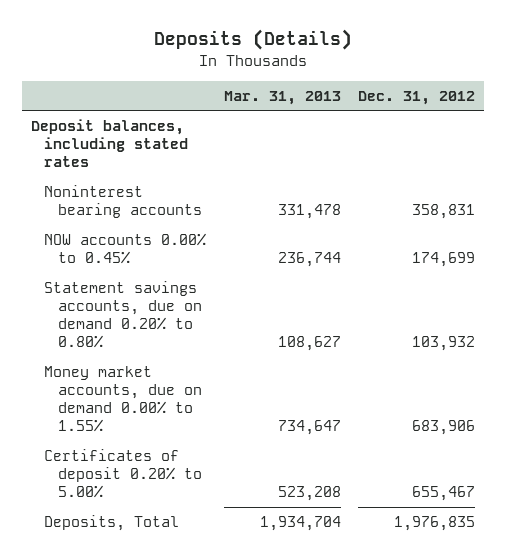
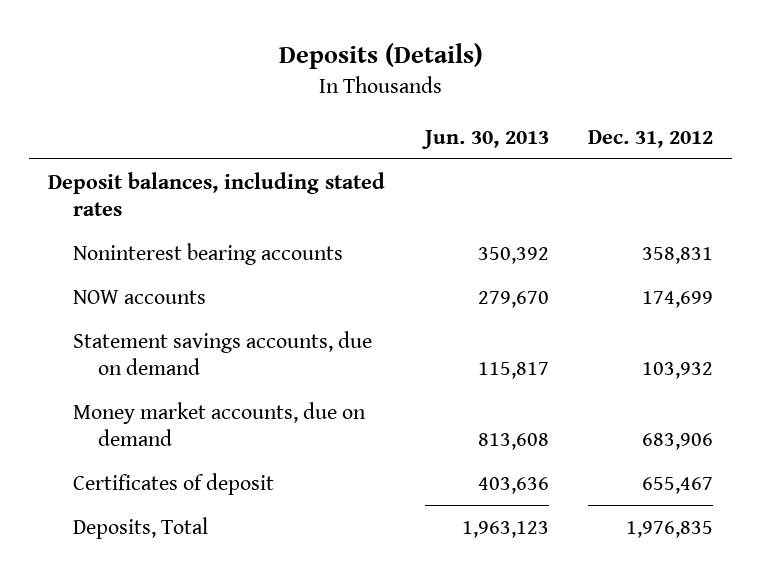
[223,90,341,105] Mar. 31, 2013 -> none
none -> [420,129,549,149] Jun. 30, 2013
[44,233,207,265] NOW accounts 0.00% to 0.45% -> [73,289,207,304] NOW accounts
[44,281,203,349] Statement savings accounts, due on demand 0.20% to 0.80% -> [73,330,373,375] Statement savings accounts, due on demand
[44,366,203,433] Money market accounts, due on demand 0.00% to 1.55% -> [73,401,367,446] Money market accounts, due on demand
[44,449,203,499] Certificates of deposit 0.20% to 5.00% -> [73,472,275,495] Certificates of deposit

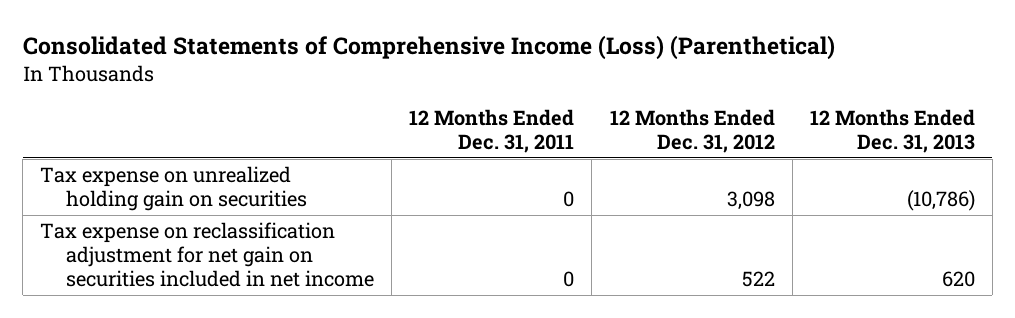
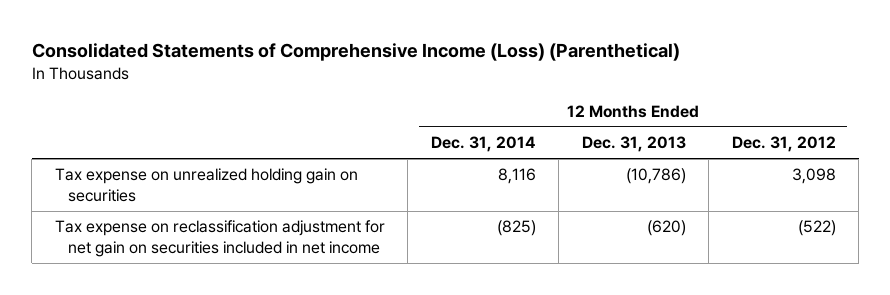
[409,108,575,153] 12 Months Ended Dec. 31, 2011 -> none
none -> [430,136,536,153] Dec. 31, 2014
[741,271,775,288] 522 -> [797,220,836,237] (522)
[941,271,975,288] 620 -> [646,220,686,237] (620)

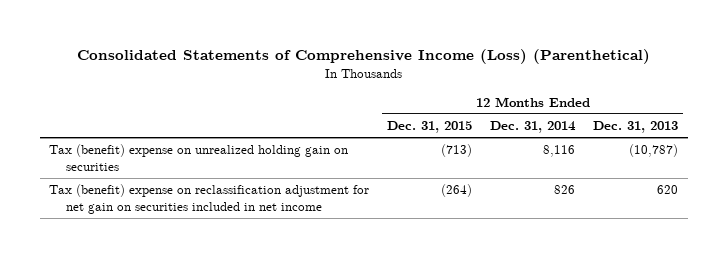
[731,136,836,153] Dec. 31, 2012 -> none
none -> [386,121,472,134] Dec. 31, 2015
[54,168,358,202] Tax expense on unrealized holding gain on securities -> [48,144,348,171] Tax (benefit) expense on unrealized holding gain on securities
[625,168,686,185] (10,786) -> [629,144,679,158] (10,787)
[54,220,385,257] Tax expense on reclassification adjustment for net gain on securities included in net income -> [48,184,369,214] Tax (benefit) expense on reclassification adjustment for net gain on securities included in net income
[496,220,536,237] (825) -> [554,185,576,195] 826
[646,220,686,237] (620) -> [657,185,679,195] 620

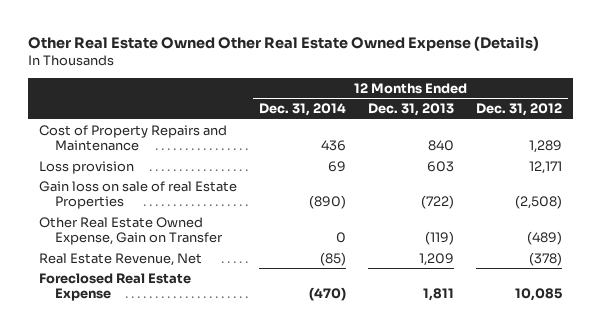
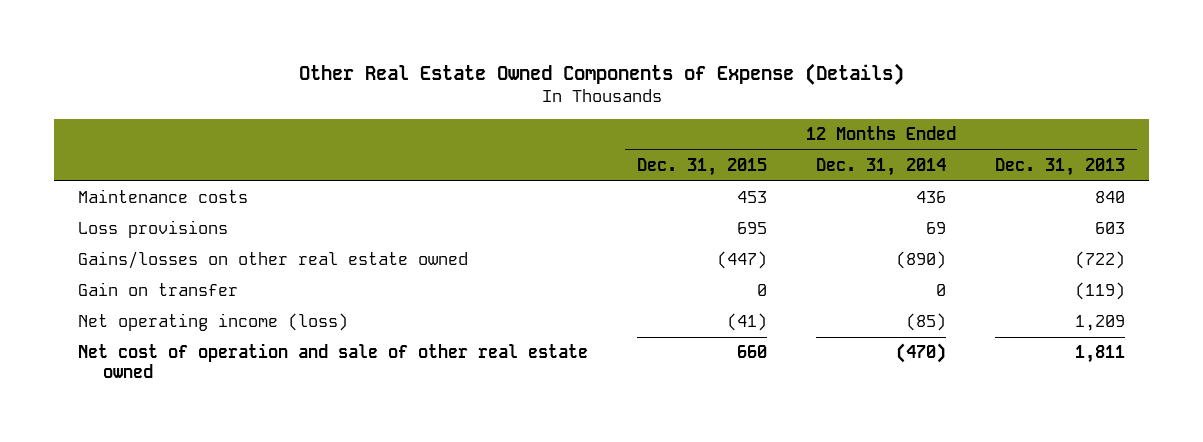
[27,35,539,51] Other Real Estate Owned Other Real Estate Owned Expense (Details) -> [298,62,904,85] Other Real Estate Owned Components of Expense (Details)
[476,103,563,117] Dec. 31, 2012 -> none
none -> [637,158,768,177] Dec. 31, 2015
[38,124,227,152] Cost of Property Repairs and Maintenance -> [78,189,249,204] Maintenance costs
[38,160,134,174] Loss provision -> [78,220,229,239] Loss provisions
[38,180,237,210] Gain loss on sale of real Estate Properties -> [78,251,469,270] Gains/losses on other real estate owned
[38,216,223,246] Other Real Estate Owned Expense, Gain on Transfer -> [78,282,239,297] Gain on transfer
[38,252,202,266] Real Estate Revenue, Net -> [78,313,349,332] Net operating income (loss)
[38,272,191,302] Foreclosed Real Estate Expense -> [78,343,589,378] Net cost of operation and sale of other real estate owned

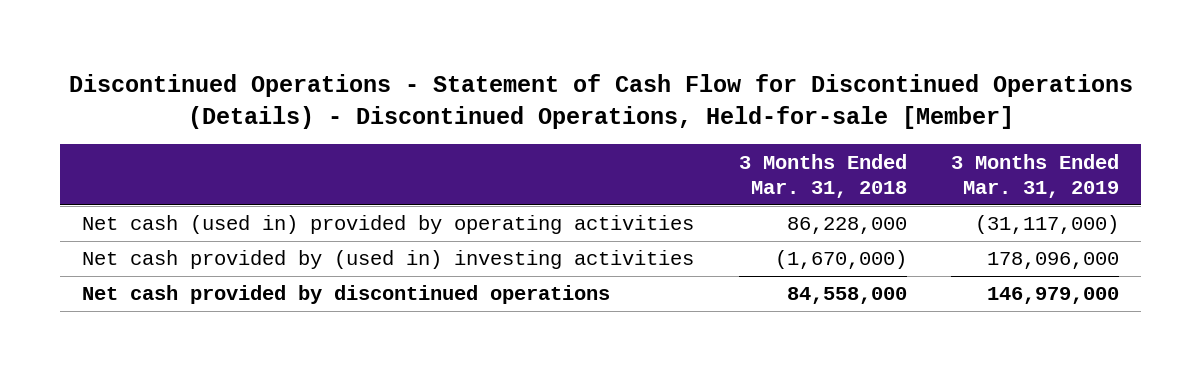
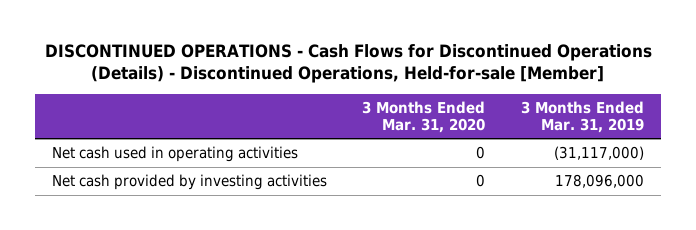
[68,74,1133,129] Discontinued Operations - Statement of Cash Flow for Discontinued Operations (Details) - Discontinued Operations, Held-for-sale [Member] -> [44,43,652,84] DISCONTINUED OPERATIONS - Cash Flows for Discontinued Operations (Details) - Discontinued Operations, Held-for-sale [Member]
[738,153,907,198] 3 Months Ended Mar. 31, 2018 -> none
none -> [362,100,486,133] 3 Months Ended Mar. 31, 2020
[82,285,611,305] Net cash provided by discontinued operations -> none
[82,215,695,235] Net cash (used in) provided by operating activities -> [52,146,299,163] Net cash used in operating activities
[82,250,695,270] Net cash provided by (used in) investing activities -> [52,174,328,191] Net cash provided by investing activities

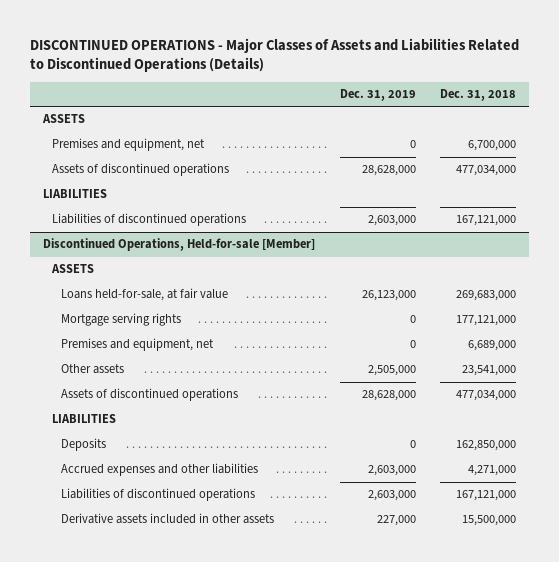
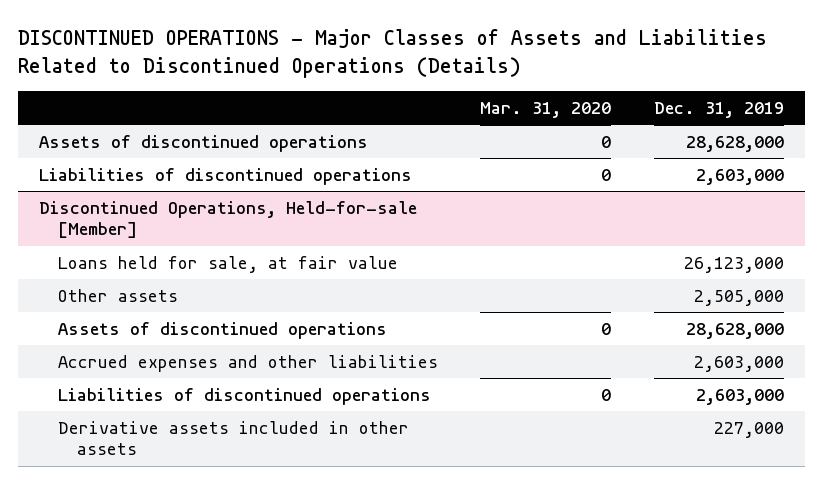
[440,89,517,102] Dec. 31, 2018 -> none
none -> [480,101,612,118] Mar. 31, 2020
[41,114,85,124] ASSETS -> none
[51,138,205,152] Premises and equipment, net -> none
[42,189,107,199] LIABILITIES -> none
[50,264,94,274] ASSETS -> none
[60,313,181,327] Mortgage serving rights -> none
[60,338,214,352] Premises and equipment, net -> none
[60,288,228,302] Loans held-for-sale, at fair value -> [57,255,398,273] Loans held for sale, at fair value
[51,414,116,424] LIABILITIES -> none
[60,438,106,452] Deposits -> none

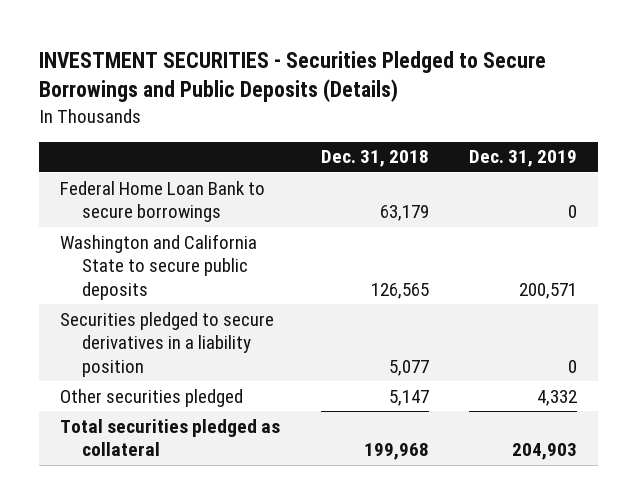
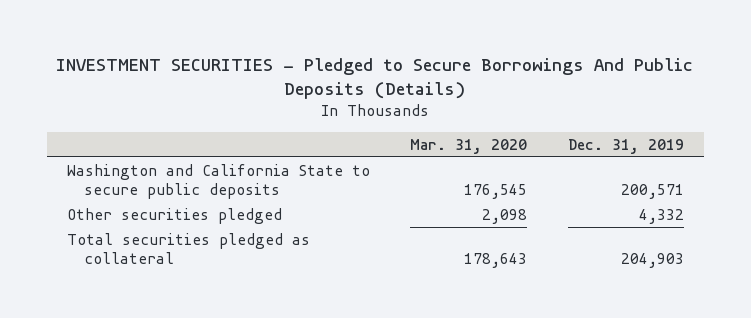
[39,51,547,103] INVESTMENT SECURITIES - Securities Pledged to Secure Borrowings and Public Deposits (Details) -> [56,58,694,100] INVESTMENT SECURITIES - Pledged to Secure Borrowings And Public Deposits (Details)
[320,150,429,168] Dec. 31, 2018 -> none
none -> [410,138,528,154] Mar. 31, 2020
[59,180,265,223] Federal Home Loan Bank to secure borrowings -> none
[59,311,274,377] Securities pledged to secure derivatives in a liability position -> none

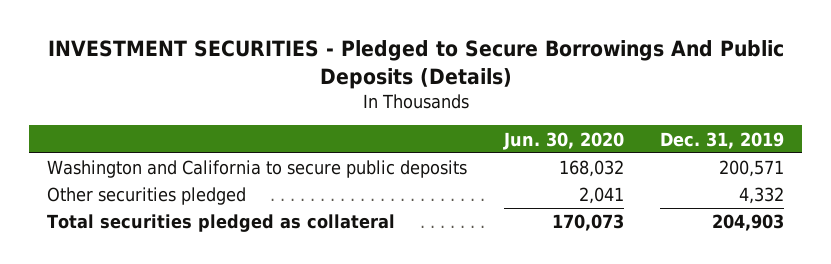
[410,138,528,154] Mar. 31, 2020 -> none
none -> [502,131,624,150] Jun. 30, 2020
[67,163,371,200] Washington and California State to secure public deposits -> [47,160,468,179] Washington and California to secure public deposits

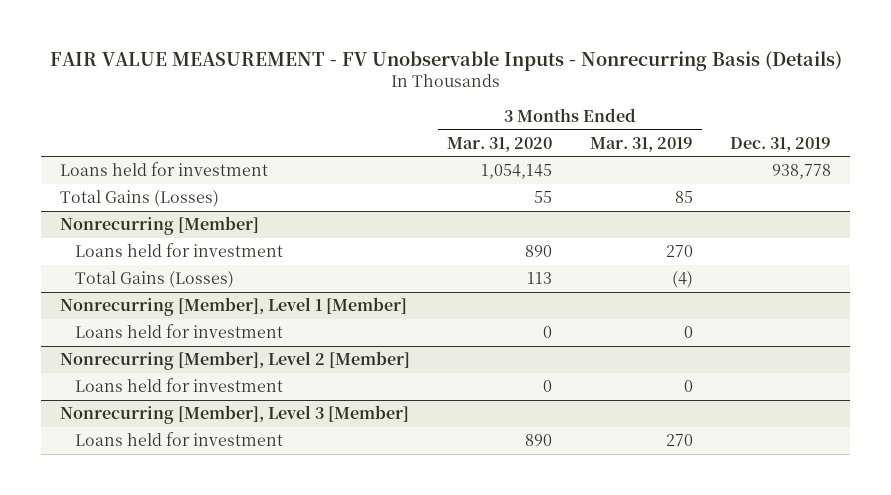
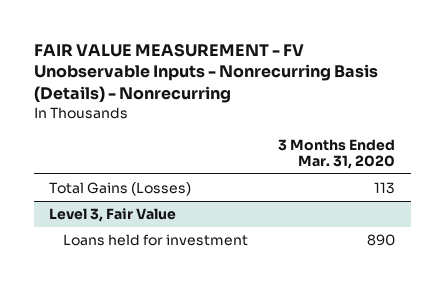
[49,50,842,71] FAIR VALUE MEASUREMENT - FV Unobservable Inputs - Nonrecurring Basis (Details) -> [33,42,378,103] FAIR VALUE MEASUREMENT - FV Unobservable Inputs - Nonrecurring Basis (Details) - Nonrecurring
[589,136,693,152] Mar. 31, 2019 -> none
[730,136,832,152] Dec. 31, 2019 -> none
[60,162,269,177] Loans held for investment -> none
[60,190,220,208] Total Gains (Losses) -> none
[60,216,260,236] Nonrecurring [Member] -> none
[74,243,283,258] Loans held for investment -> none
[60,297,408,317] Nonrecurring [Member], Level 1 [Member] -> none
[74,324,283,339] Loans held for investment -> none
[60,351,411,371] Nonrecurring [Member], Level 2 [Member] -> none
[74,378,283,393] Loans held for investment -> none
[60,405,410,425] Nonrecurring [Member], Level 3 [Member] -> none
none -> [49,208,177,223] Level 3, Fair Value

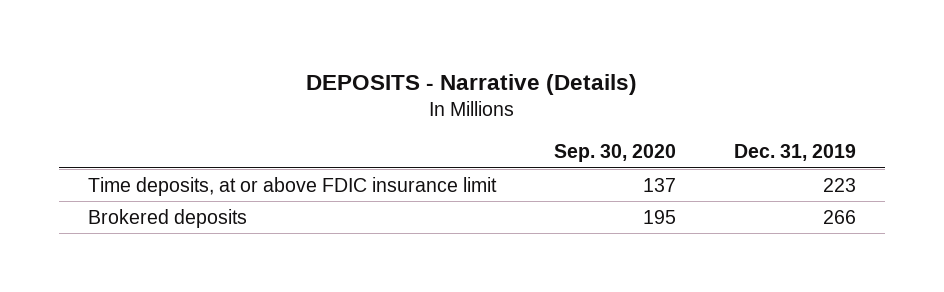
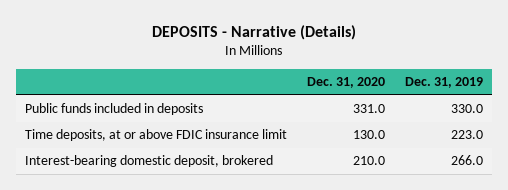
[553,144,676,163] Sep. 30, 2020 -> none
none -> [306,77,385,89] Dec. 31, 2020
none -> [25,103,204,116] Public funds included in deposits
[822,177,856,192] 223 -> [450,130,483,140] 223.0
[88,208,248,228] Brokered deposits -> [25,155,274,168] Interest-bearing domestic deposit, brokered
[822,209,856,224] 266 -> [450,155,483,166] 266.0

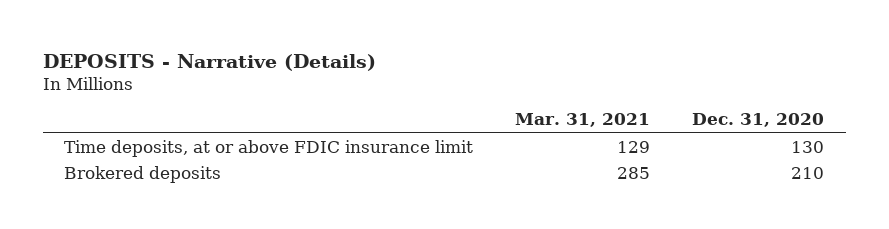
[404,77,483,89] Dec. 31, 2019 -> none
none -> [515,113,651,128] Mar. 31, 2021
[25,103,204,116] Public funds included in deposits -> none
[352,130,385,140] 130.0 -> [791,140,825,153] 130
[25,155,274,168] Interest-bearing domestic deposit, brokered -> [64,165,222,183] Brokered deposits
[352,156,385,166] 210.0 -> [791,166,825,179] 210

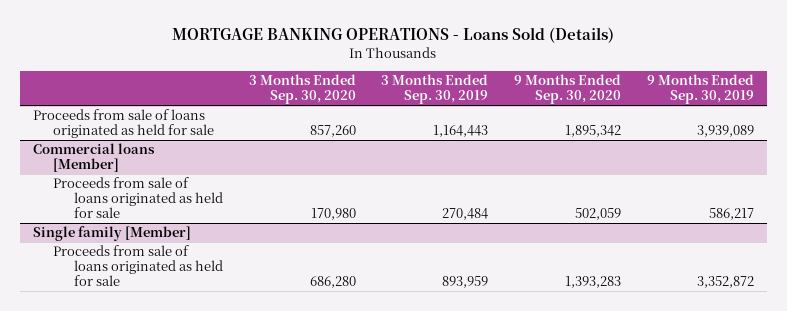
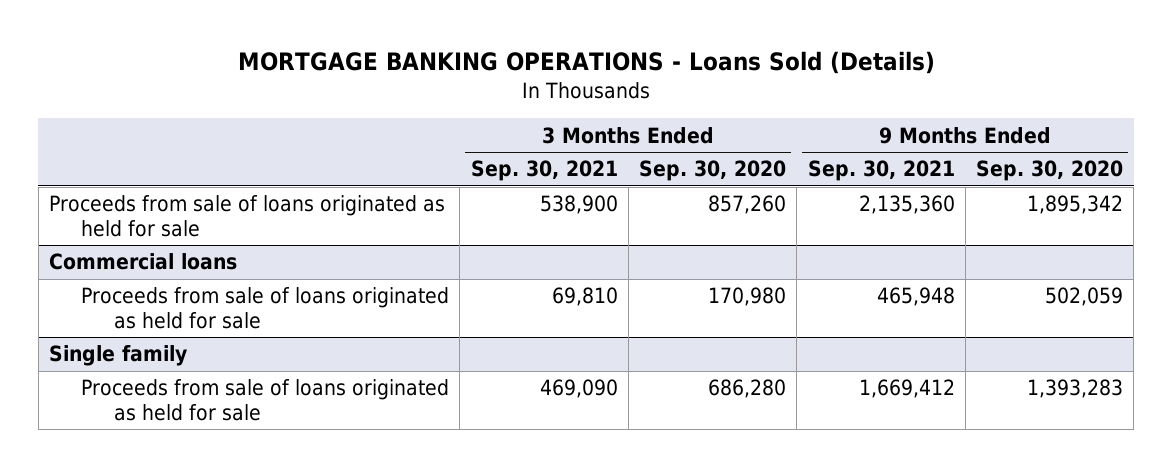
[381,74,489,105] 3 Months Ended Sep. 30, 2019 -> none
[646,74,754,105] 9 Months Ended Sep. 30, 2019 -> none
none -> [470,160,618,182] Sep. 30, 2021
none -> [807,160,955,182] Sep. 30, 2021
[32,143,155,173] Commercial loans [Member] -> [48,253,237,271] Commercial loans
[32,226,191,242] Single family [Member] -> [48,345,187,367] Single family

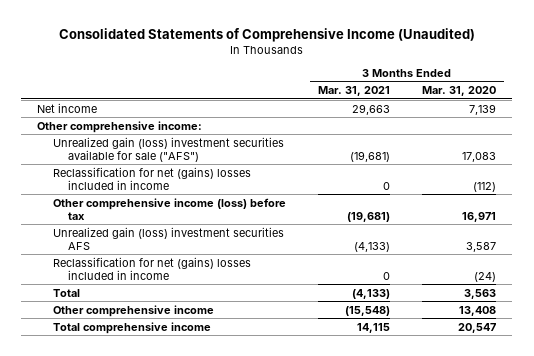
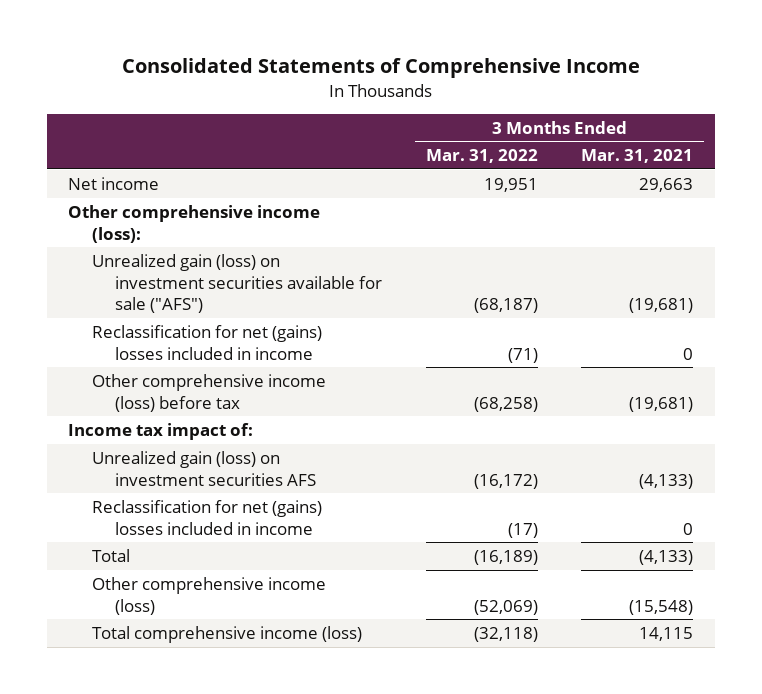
[58,27,475,42] Consolidated Statements of Comprehensive Income (Unaudited) -> [121,58,640,79] Consolidated Statements of Comprehensive Income
[422,86,497,97] Mar. 31, 2020 -> none
none -> [425,149,538,164] Mar. 31, 2022
[37,120,203,133] Other comprehensive income: -> [68,204,321,243] Other comprehensive income (loss):
[52,136,284,162] Unrealized gain (loss) investment securities available for sale ("AFS") -> [91,253,383,314] Unrealized gain (loss) on investment securities available for sale ("AFS")
none -> [68,422,254,440] Income tax impact of:
[52,226,284,250] Unrealized gain (loss) investment securities AFS -> [91,450,317,486] Unrealized gain (loss) on investment securities AFS
[52,304,214,317] Other comprehensive income -> [91,576,326,615] Other comprehensive income (loss)
[52,321,211,334] Total comprehensive income -> [91,625,362,643] Total comprehensive income (loss)

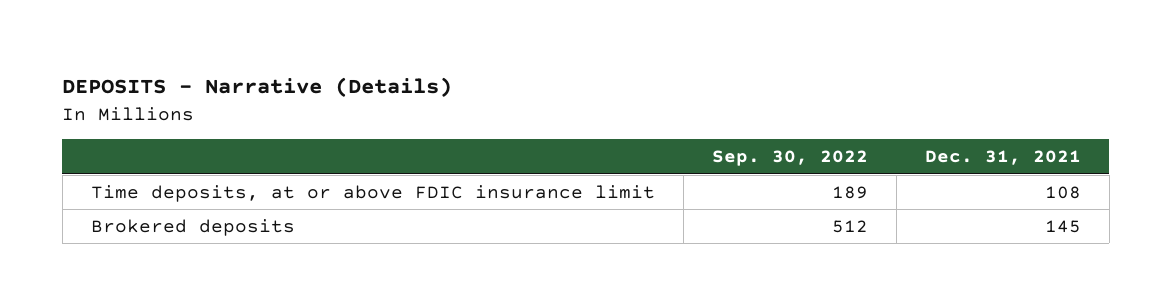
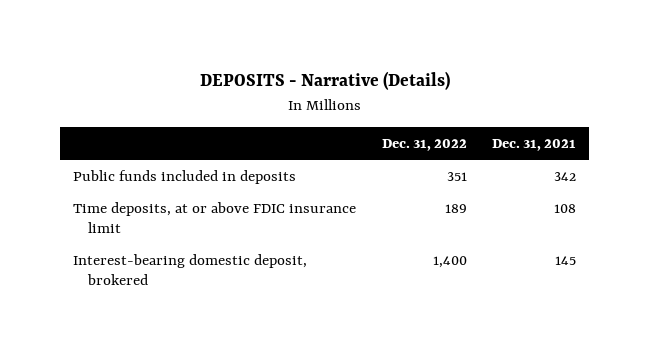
[711,150,868,167] Sep. 30, 2022 -> none
none -> [381,138,467,151] Dec. 31, 2022
none -> [72,170,296,185] Public funds included in deposits
[90,218,295,236] Brokered deposits -> [72,254,307,285] Interest-bearing domestic deposit, brokered

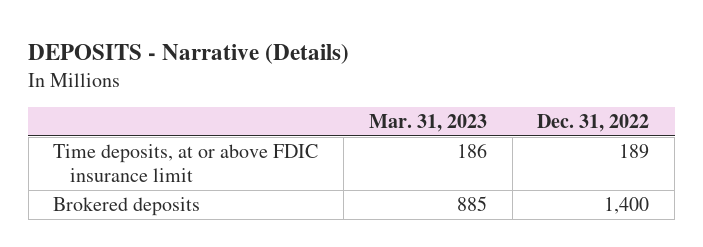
[492,138,577,151] Dec. 31, 2021 -> none
none -> [368,113,487,132] Mar. 31, 2023
[72,170,296,185] Public funds included in deposits -> none
[72,254,307,285] Interest-bearing domestic deposit, brokered -> [53,197,201,217] Brokered deposits

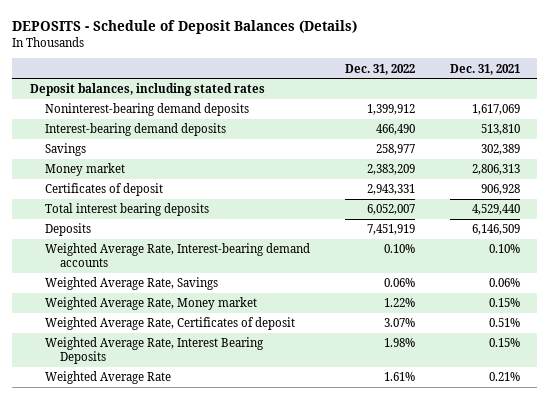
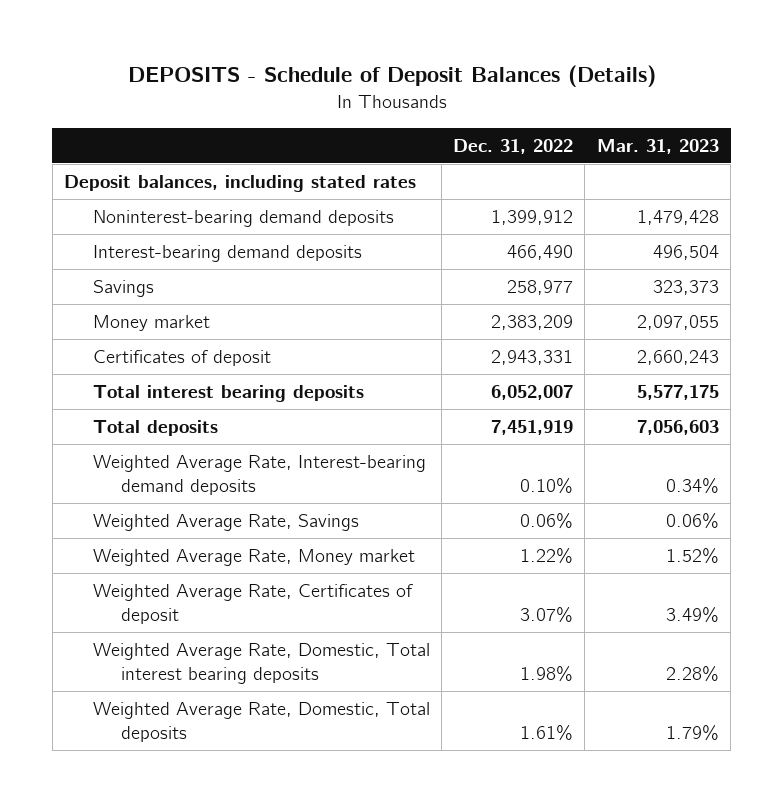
[449,63,520,75] Dec. 31, 2021 -> none
none -> [596,138,719,154] Mar. 31, 2023
[45,223,92,237] Deposits -> [92,420,218,437] Total deposits
[45,243,311,267] Weighted Average Rate, Interest-bearing demand accounts -> [92,455,426,495] Weighted Average Rate, Interest-bearing demand deposits
[45,337,265,364] Weighted Average Rate, Interest Bearing Deposits -> [92,643,430,684] Weighted Average Rate, Domestic, Total interest bearing deposits
[45,371,172,385] Weighted Average Rate -> [92,702,430,742] Weighted Average Rate, Domestic, Total deposits

